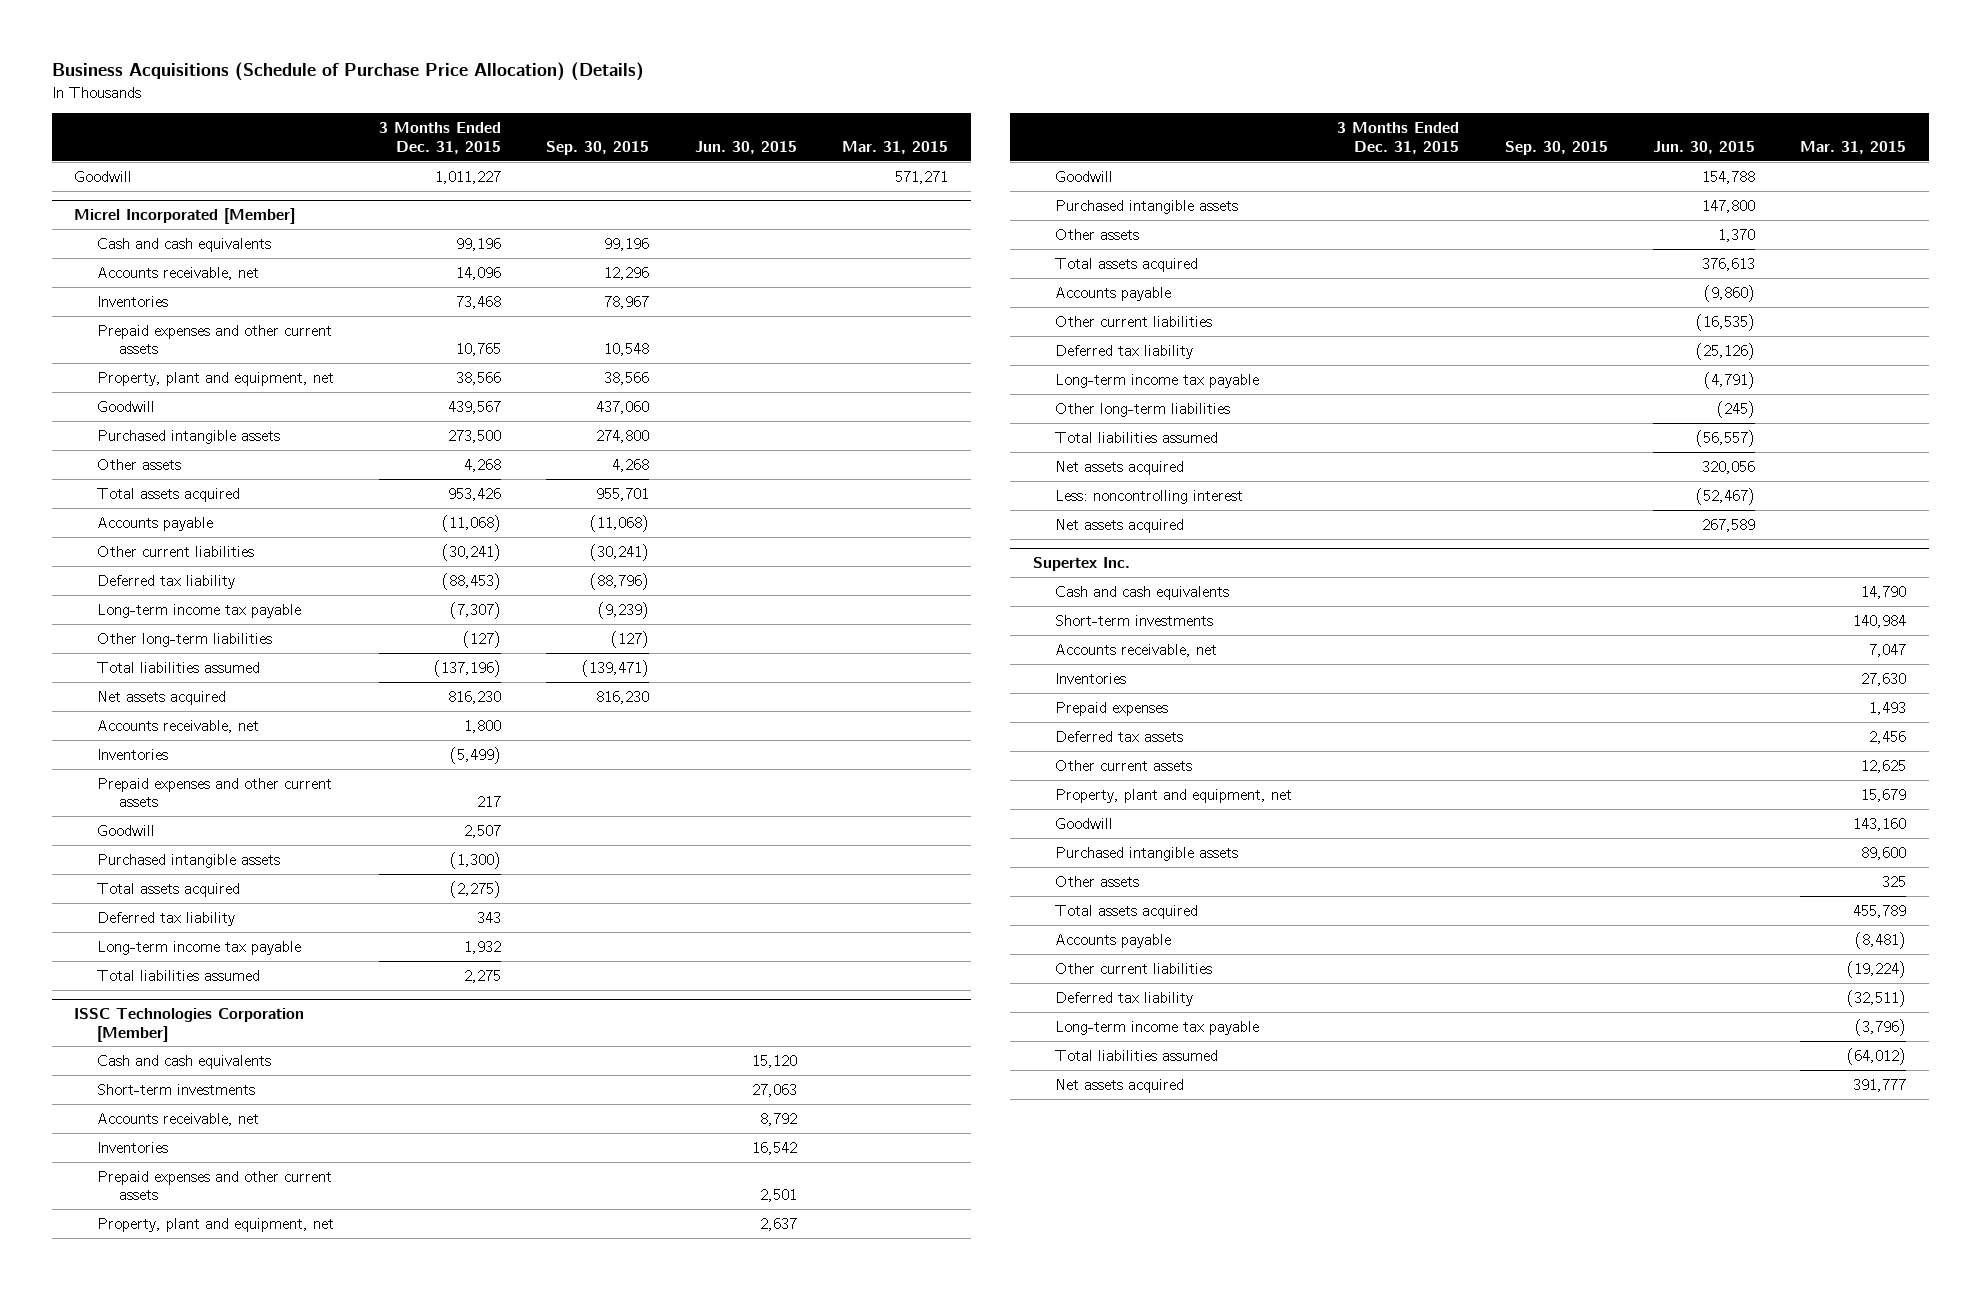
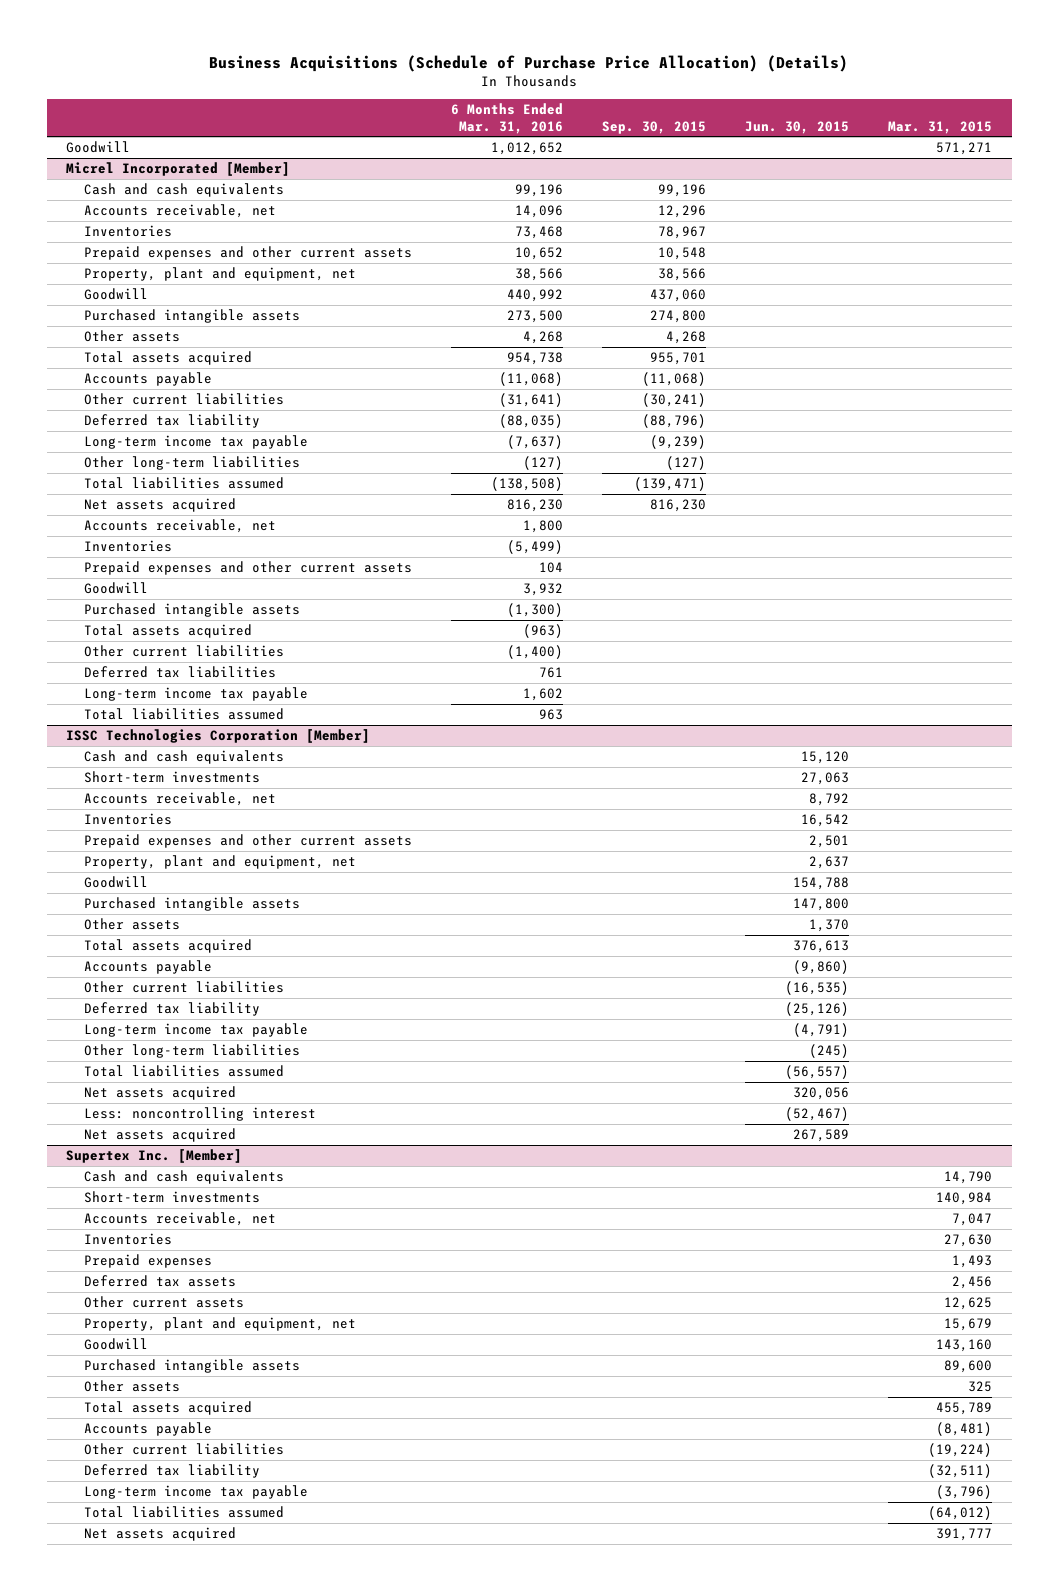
[378,122,501,154] 3 Months Ended Dec. 31, 2015 -> none
none -> [451,103,564,134] 6 Months Ended Mar. 31, 2016
none -> [83,645,284,658] Other current liabilities
[96,911,235,926] Deferred tax liability -> [83,666,276,679] Deferred tax liabilities
[1032,557,1130,572] Supertex Inc. -> [66,1149,243,1164] Supertex Inc. [Member]

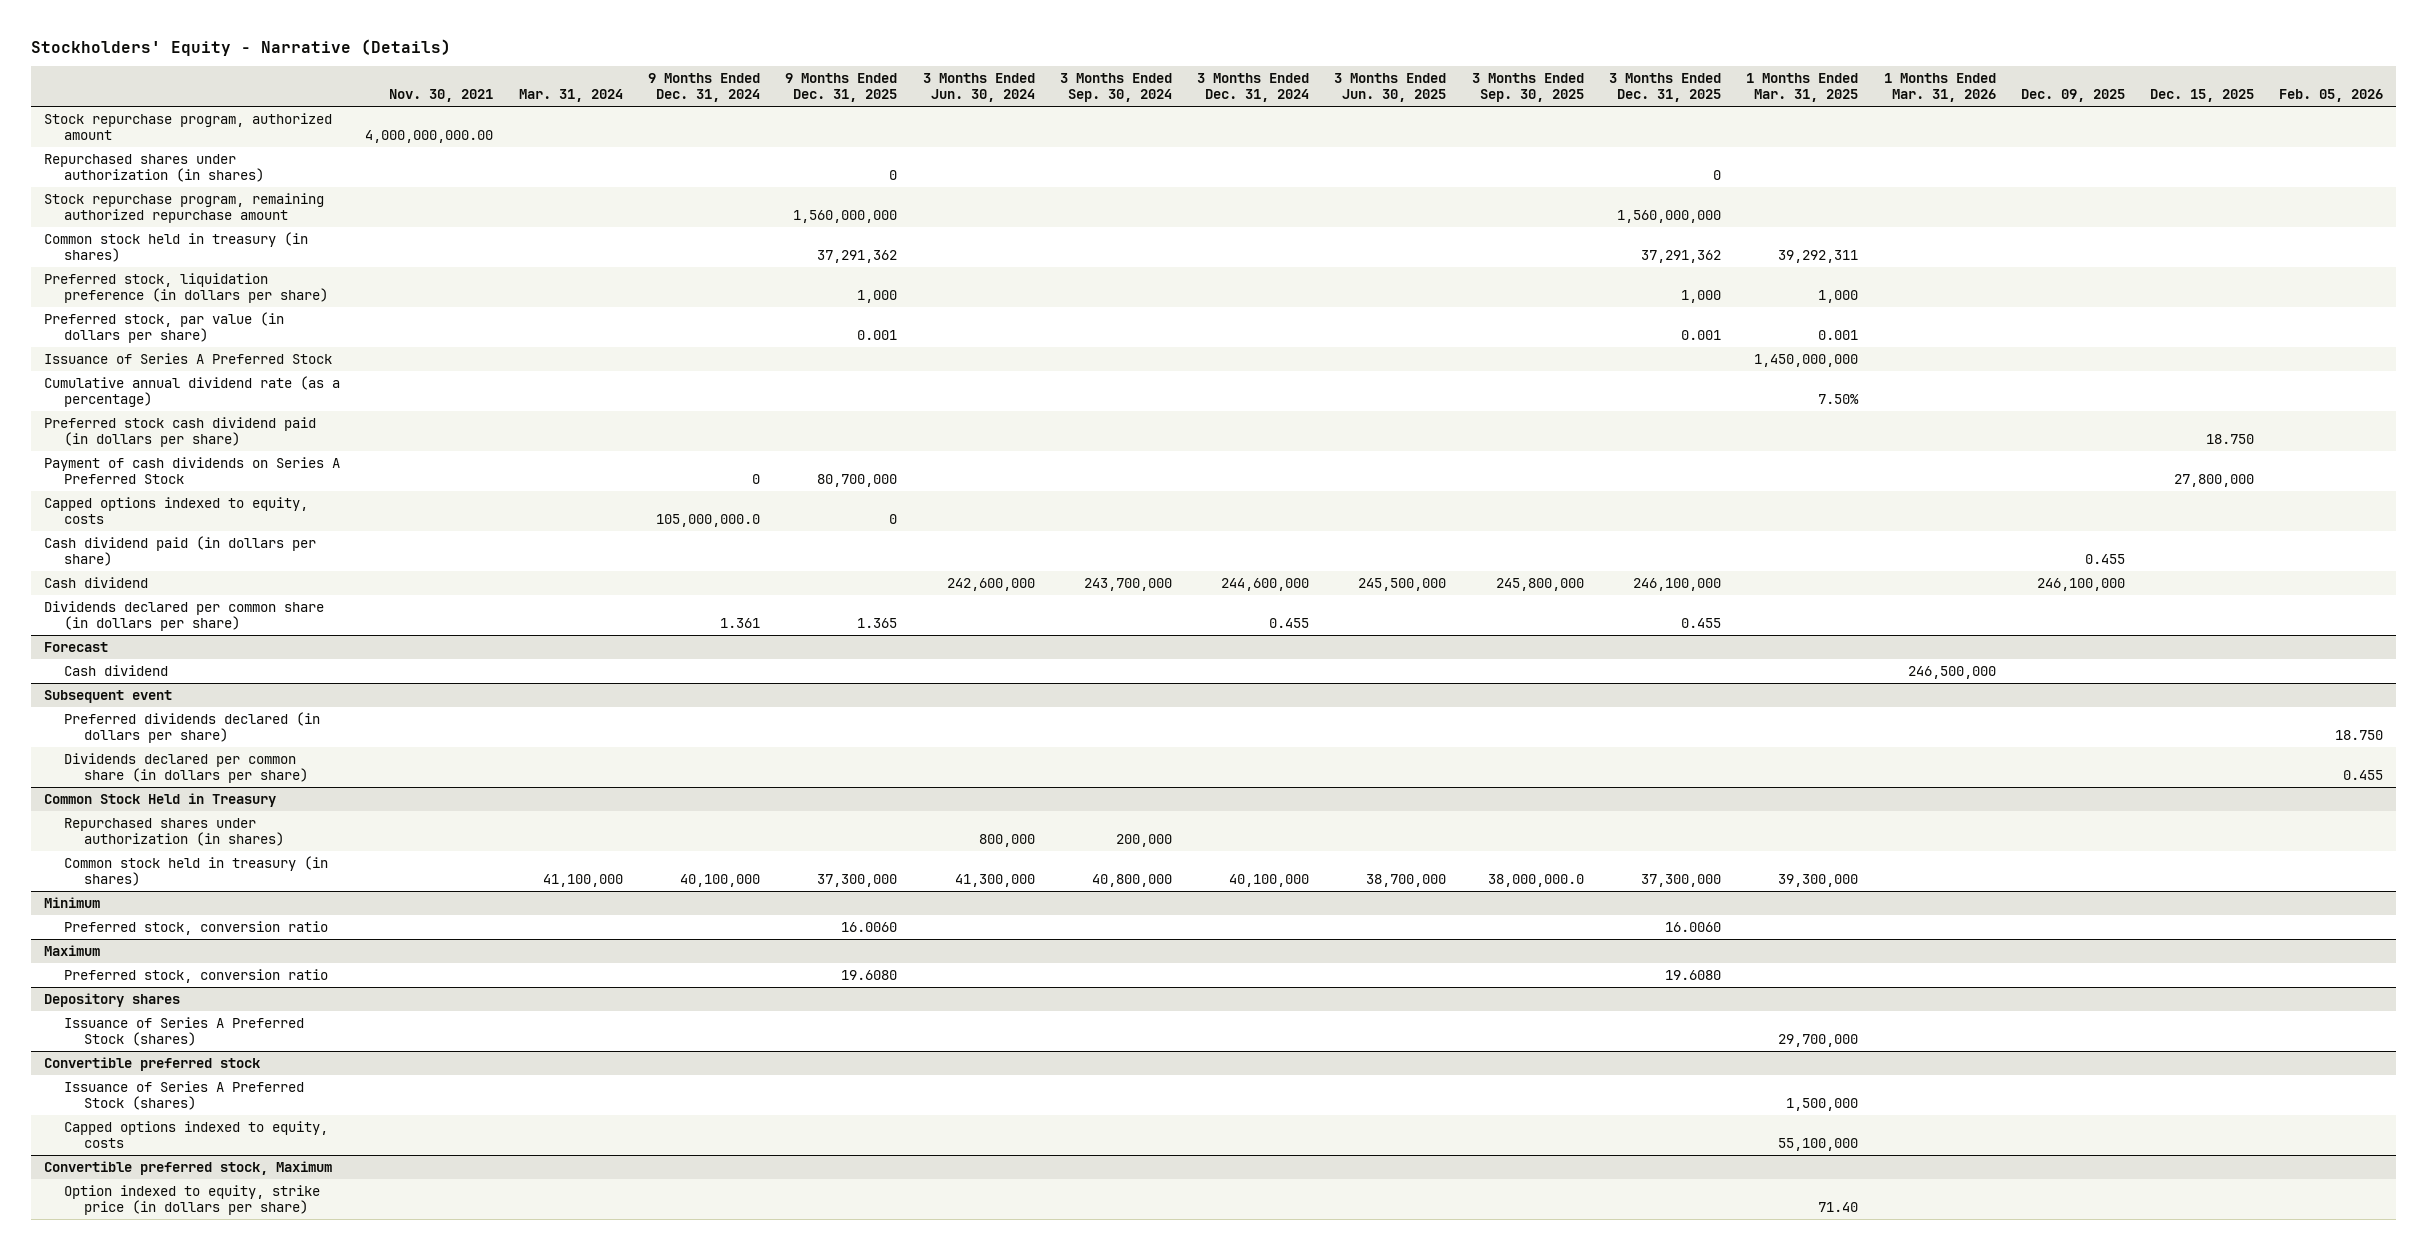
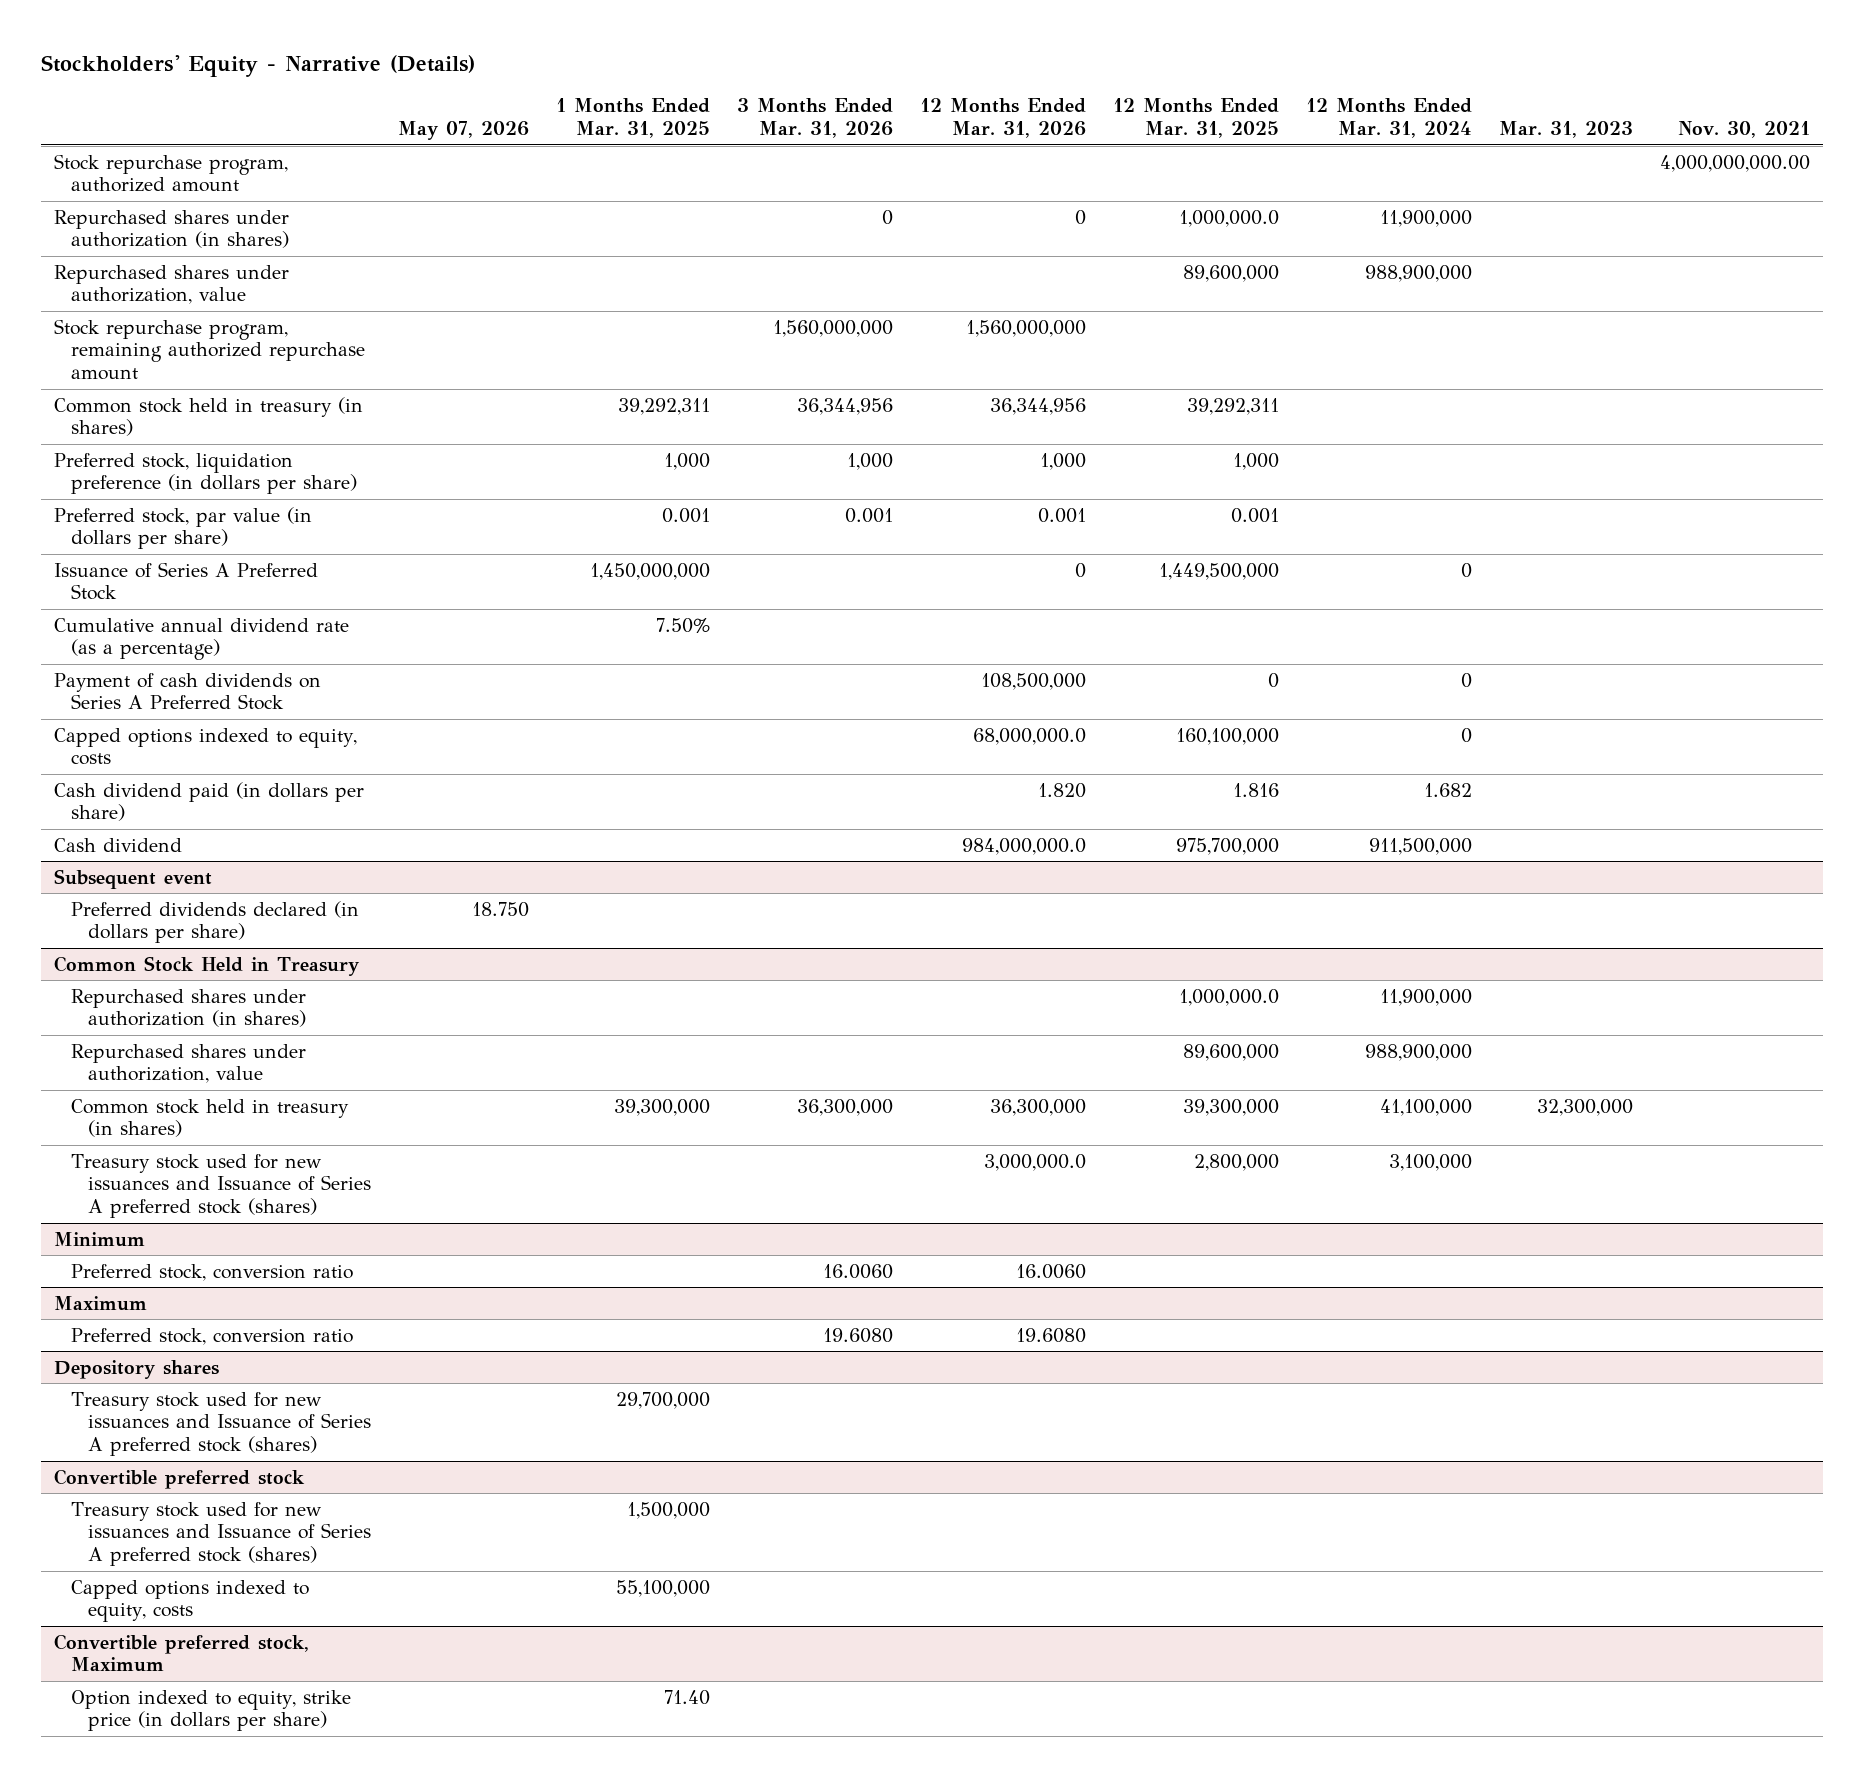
[518,89,623,103] Mar. 31, 2024 -> none
[647,73,760,103] 9 Months Ended Dec. 31, 2024 -> none
[785,73,898,103] 9 Months Ended Dec. 31, 2025 -> none
[922,73,1035,103] 3 Months Ended Jun. 30, 2024 -> none
[1059,73,1172,103] 3 Months Ended Sep. 30, 2024 -> none
[1197,73,1310,103] 3 Months Ended Dec. 31, 2024 -> none
[1334,73,1447,103] 3 Months Ended Jun. 30, 2025 -> none
[1471,73,1584,103] 3 Months Ended Sep. 30, 2025 -> none
[1609,73,1722,103] 3 Months Ended Dec. 31, 2025 -> none
[1883,73,1996,103] 1 Months Ended Mar. 31, 2026 -> none
[2020,89,2125,103] Dec. 09, 2025 -> none
[2150,89,2255,103] Dec. 15, 2025 -> none
[2279,89,2384,103] Feb. 05, 2026 -> none
none -> [398,121,530,141] May 07, 2026
none -> [736,98,893,139] 3 Months Ended Mar. 31, 2026
none -> [919,98,1086,139] 12 Months Ended Mar. 31, 2026
none -> [1112,98,1279,139] 12 Months Ended Mar. 31, 2025
none -> [1305,98,1472,139] 12 Months Ended Mar. 31, 2024
none -> [1498,121,1633,139] Mar. 31, 2023
none -> [54,264,290,305] Repurchased shares under authorization, value
[44,417,317,448] Preferred stock cash dividend paid (in dollars per share) -> none
[44,601,325,632] Dividends declared per common share (in dollars per share) -> none
[44,642,109,653] Forecast -> none
[63,665,168,677] Cash dividend -> none
[63,753,308,784] Dividends declared per common share (in dollars per share) -> none
none -> [71,1043,307,1084] Repurchased shares under authorization, value
none -> [71,1153,372,1219] Treasury stock used for new issuances and Issuance of Series A preferred stock (shares)
[63,1017,304,1047] Issuance of Series A Preferred Stock (shares) -> [71,1391,372,1457] Treasury stock used for new issuances and Issuance of Series A preferred stock (shares)
[63,1081,304,1111] Issuance of Series A Preferred Stock (shares) -> [71,1501,372,1567] Treasury stock used for new issuances and Issuance of Series A preferred stock (shares)

